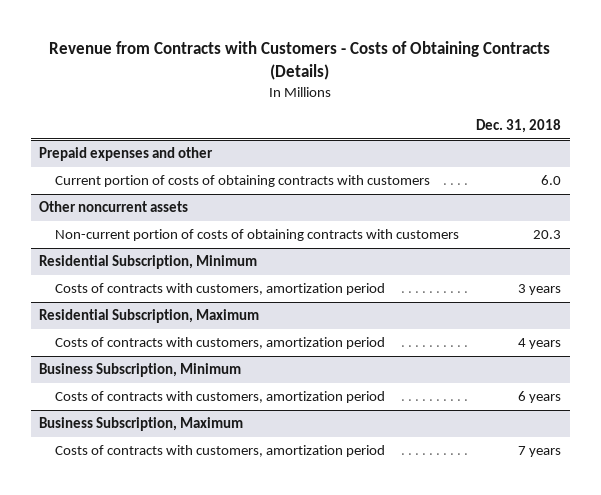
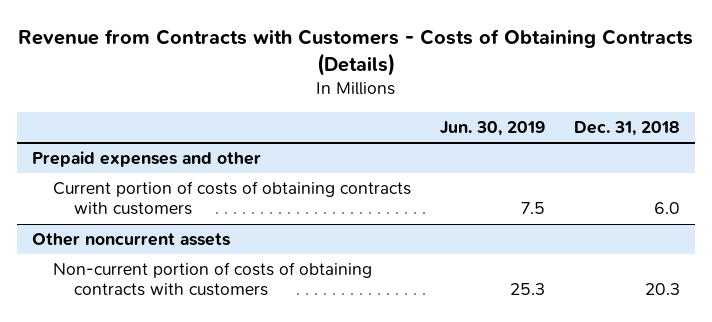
none -> [440,120,546,136] Jun. 30, 2019
[39,255,258,270] Residential Subscription, Minimum -> none
[54,283,385,296] Costs of contracts with customers, amortization period -> none
[39,309,260,324] Residential Subscription, Maximum -> none
[54,337,385,350] Costs of contracts with customers, amortization period -> none
[39,363,242,378] Business Subscription, Minimum -> none
[54,391,385,404] Costs of contracts with customers, amortization period -> none
[39,417,244,432] Business Subscription, Maximum -> none
[54,445,385,458] Costs of contracts with customers, amortization period -> none

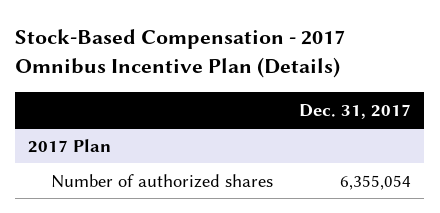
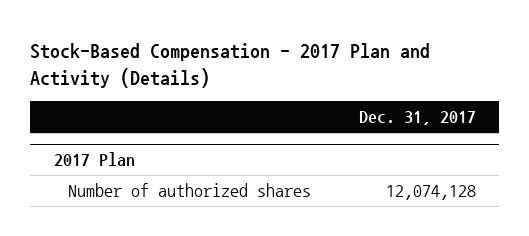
[15,29,346,79] Stock-Based Compensation - 2017 Omnibus Incentive Plan (Details) -> [29,42,430,88] Stock-Based Compensation - 2017 Plan and Activity (Details)
[340,174,412,190] 6,355,054 -> [385,185,476,201] 12,074,128

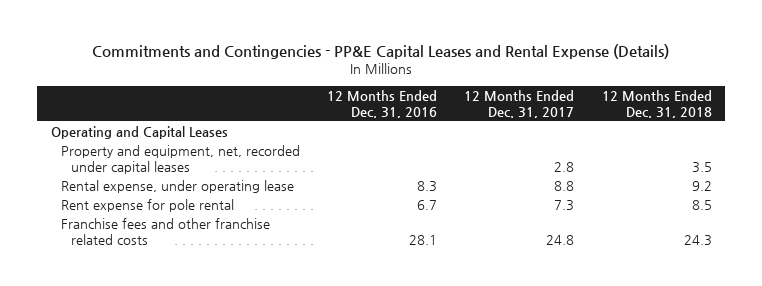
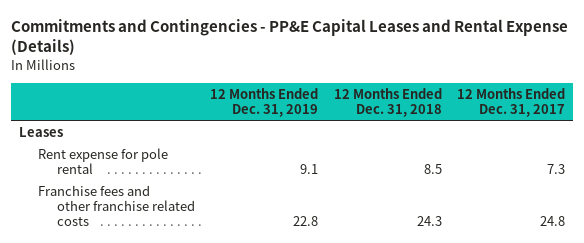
[327,90,438,118] 12 Months Ended Dec. 31, 2016 -> none
none -> [210,87,319,118] 12 Months Ended Dec. 31, 2019
[60,145,300,174] Property and equipment, net, recorded under capital leases -> none
[60,180,294,194] Rental expense, under operating lease -> none
[50,126,228,140] Operating and Capital Leases -> [18,126,63,137] Leases

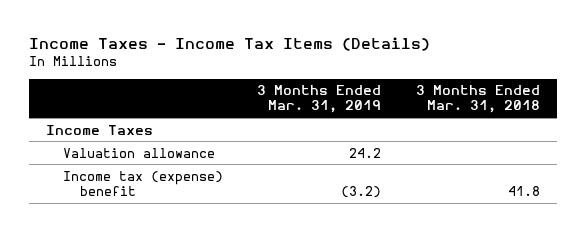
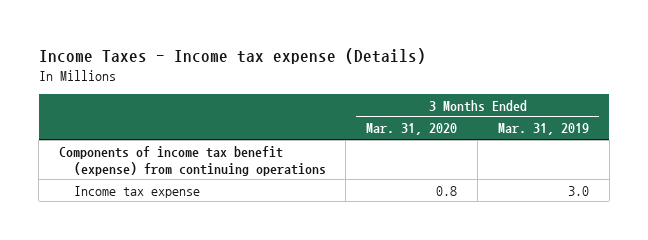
[28,36,430,51] Income Taxes - Income Tax Items (Details) -> [38,47,426,64] Income Taxes - Income tax expense (Details)
[416,85,541,114] 3 Months Ended Mar. 31, 2018 -> none
none -> [366,123,458,136] Mar. 31, 2020
[46,124,154,135] Income Taxes -> none
[62,147,215,158] Valuation allowance -> none
none -> [59,145,326,176] Components of income tax benefit (expense) from continuing operations
[62,170,223,196] Income tax (expense) benefit -> [73,185,200,198] Income tax expense
[341,185,382,198] (3.2) -> [568,185,590,196] 3.0

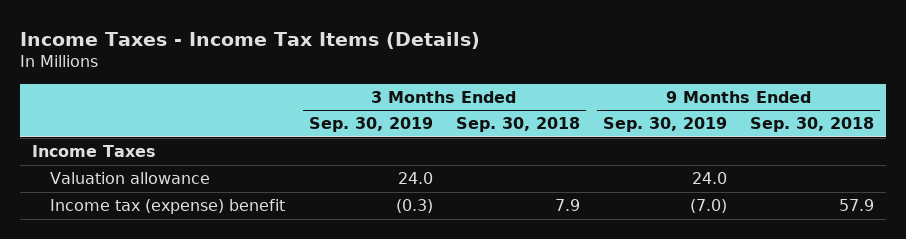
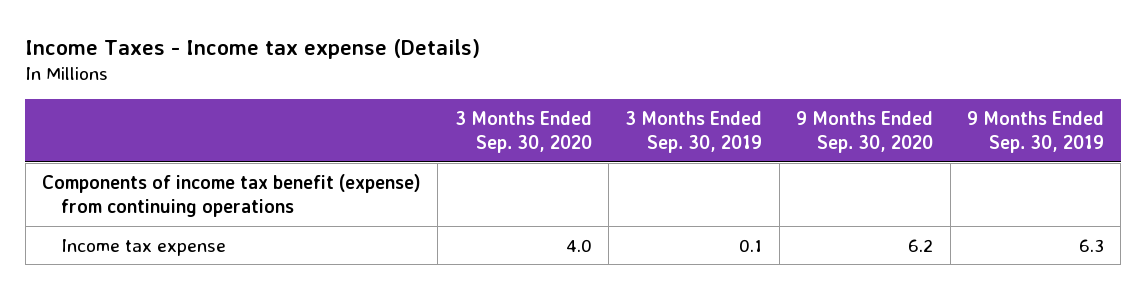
[20,31,481,49] Income Taxes - Income Tax Items (Details) -> [25,38,481,59] Income Taxes - Income tax expense (Details)
[455,117,580,133] Sep. 30, 2018 -> none
[750,117,875,133] Sep. 30, 2018 -> none
none -> [454,110,592,154] 3 Months Ended Sep. 30, 2020
none -> [796,110,934,154] 9 Months Ended Sep. 30, 2020
[31,145,156,158] Income Taxes -> none
[50,172,211,185] Valuation allowance -> none
none -> [41,173,421,218] Components of income tax benefit (expense) from continuing operations
[50,199,286,215] Income tax (expense) benefit -> [61,238,227,256] Income tax expense
[395,199,433,214] (0.3) -> [739,238,763,252] 0.1
[690,199,728,214] (7.0) -> [1078,238,1104,252] 6.3

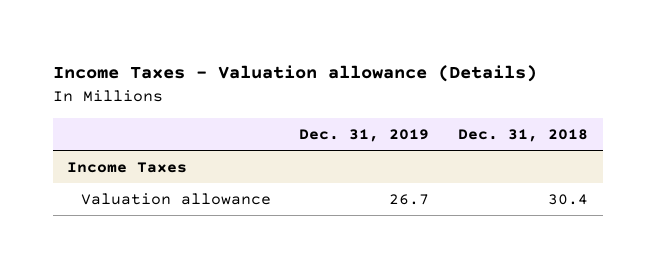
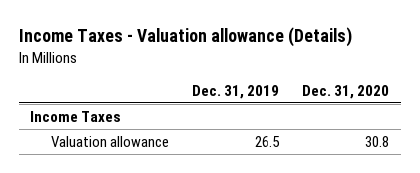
[458,128,589,142] Dec. 31, 2018 -> none
none -> [302,84,390,99] Dec. 31, 2020
[389,194,430,206] 26.7 -> [255,135,281,147] 26.5

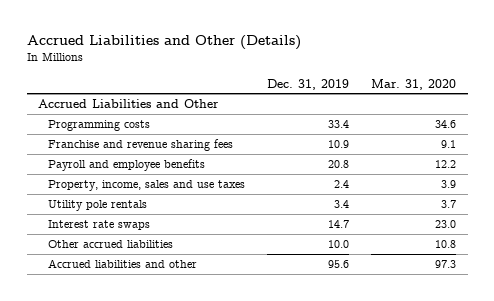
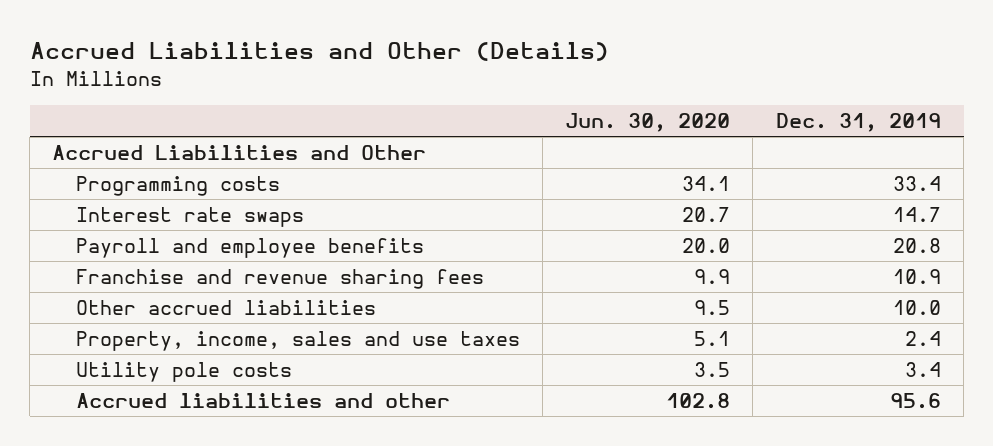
[371,78,457,90] Mar. 31, 2020 -> none
none -> [565,112,731,132] Jun. 30, 2020
[47,200,147,212] Utility pole rentals -> none
[47,159,205,172] Payroll and employee benefits -> [75,238,424,259] Payroll and employee benefits
[47,139,233,152] Franchise and revenue sharing fees -> [75,269,484,290] Franchise and revenue sharing fees
[47,180,245,192] Property, income, sales and use taxes -> [75,331,520,352] Property, income, sales and use taxes
none -> [75,362,292,383] Utility pole costs

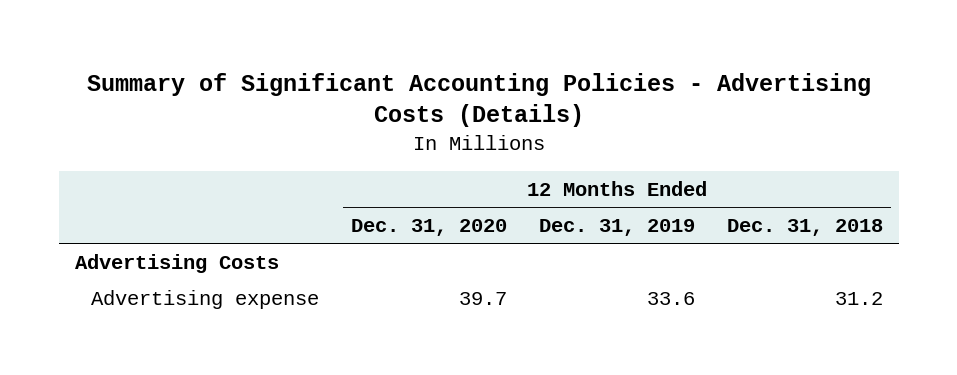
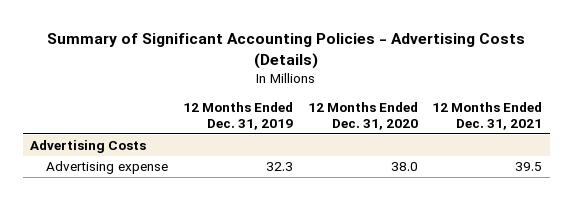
[726,219,883,237] Dec. 31, 2018 -> none
none -> [432,101,543,131] 12 Months Ended Dec. 31, 2021
[458,291,507,305] 39.7 -> [390,162,418,172] 38.0
[646,291,695,305] 33.6 -> [265,162,293,172] 32.3

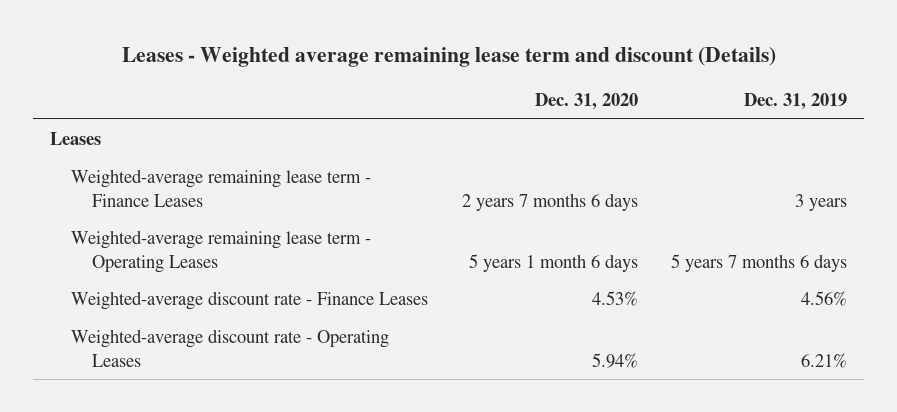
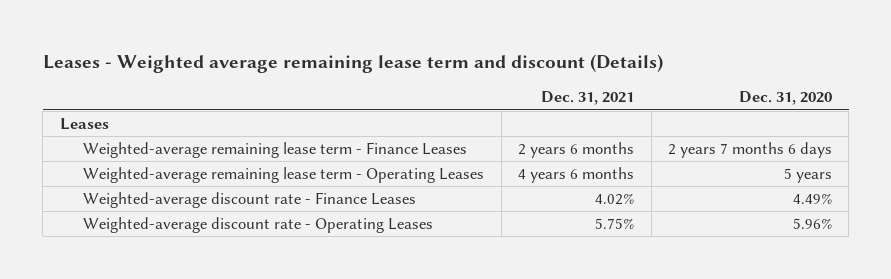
[744,93,848,111] Dec. 31, 2019 -> none
none -> [541,91,635,106] Dec. 31, 2021
[468,253,638,272] 5 years 1 month 6 days -> [783,167,832,183] 5 years
[591,291,638,307] 4.53% -> [792,192,832,204] 4.49%
[591,352,638,368] 5.94% -> [792,217,832,229] 5.96%

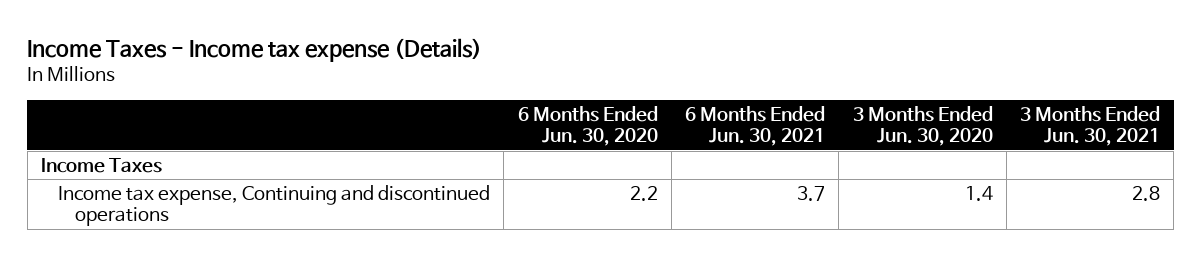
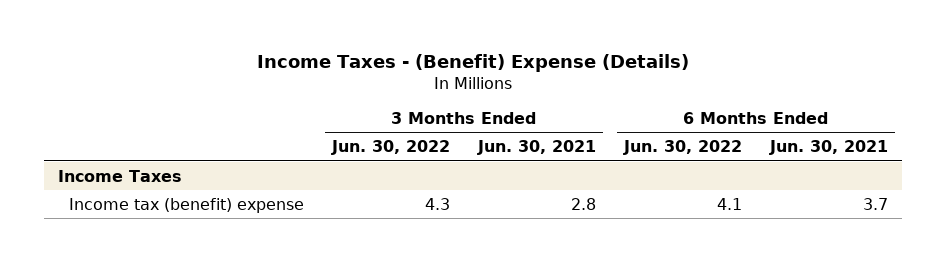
[27,38,483,63] Income Taxes - Income tax expense (Details) -> [256,53,689,72] Income Taxes - (Benefit) Expense (Details)
[517,105,658,147] 6 Months Ended Jun. 30, 2020 -> none
[852,105,993,147] 3 Months Ended Jun. 30, 2020 -> none
none -> [330,140,450,156] Jun. 30, 2022
none -> [622,140,742,156] Jun. 30, 2022
[58,184,491,227] Income tax expense, Continuing and discontinued operations -> [69,197,305,213] Income tax (benefit) expense

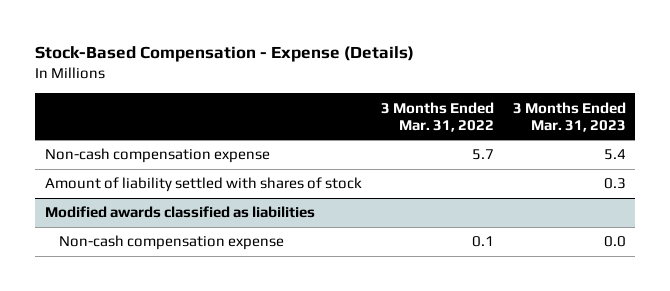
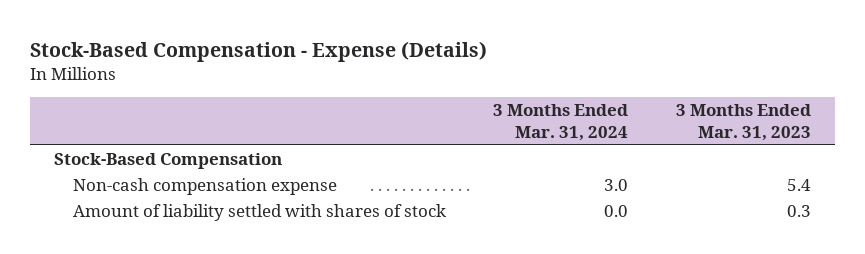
[380,101,494,132] 3 Months Ended Mar. 31, 2022 -> none
none -> [493,104,629,141] 3 Months Ended Mar. 31, 2024
none -> [54,153,283,170] Stock-Based Compensation
[44,206,315,219] Modified awards classified as liabilities -> none
[59,235,285,251] Non-cash compensation expense -> none

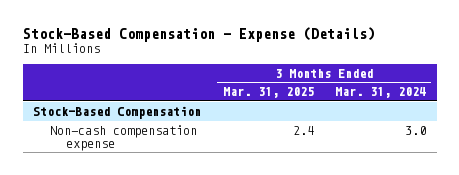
[675,104,811,141] 3 Months Ended Mar. 31, 2023 -> none
none -> [222,87,314,99] Mar. 31, 2025
[72,204,446,222] Amount of liability settled with shares of stock -> none

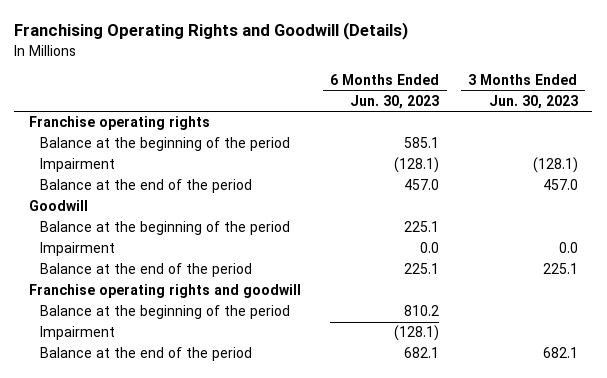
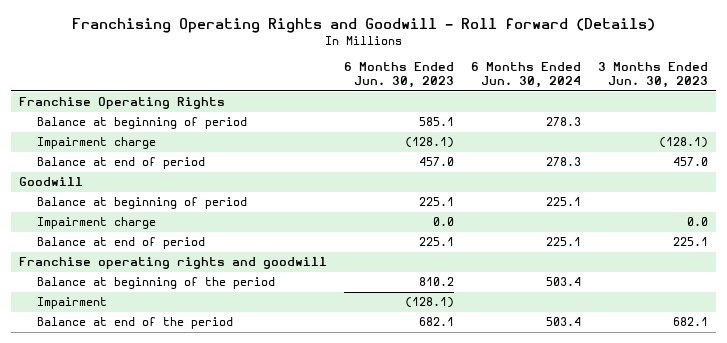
[14,22,409,41] Franchising Operating Rights and Goodwill (Details) -> [71,17,655,33] Franchising Operating Rights and Goodwill - Roll forward (Details)
none -> [470,61,581,89] 6 Months Ended Jun. 30, 2024
[28,116,210,131] Franchise operating rights -> [19,97,226,110] Franchise Operating Rights
[40,137,291,152] Balance at the beginning of the period -> [36,117,247,130] Balance at beginning of period
[40,158,116,173] Impairment -> [36,137,156,150] Impairment charge
[40,179,253,194] Balance at the end of the period -> [36,157,205,170] Balance at end of period
[40,221,291,236] Balance at the beginning of the period -> [36,197,247,210] Balance at beginning of period
[40,242,116,257] Impairment -> [36,217,156,230] Impairment charge
[40,263,253,278] Balance at the end of the period -> [36,237,205,250] Balance at end of period
[40,305,291,320] Balance at the beginning of the period -> [36,277,275,290] Balance at beginning of the period
[40,347,253,362] Balance at the end of the period -> [36,317,233,330] Balance at end of the period

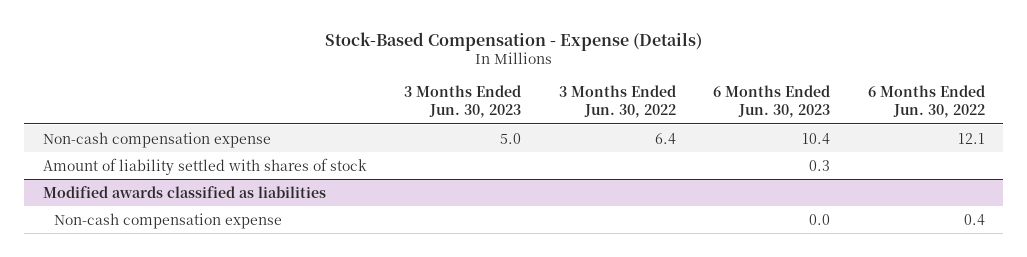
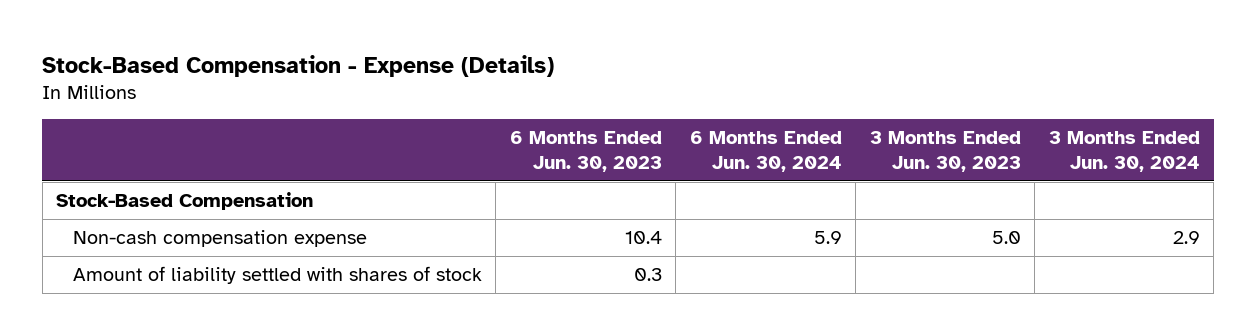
[558,85,676,119] 3 Months Ended Jun. 30, 2022 -> none
[867,85,985,119] 6 Months Ended Jun. 30, 2022 -> none
none -> [689,131,842,172] 6 Months Ended Jun. 30, 2024
none -> [1048,131,1200,172] 3 Months Ended Jun. 30, 2024
none -> [56,192,314,211] Stock-Based Compensation
[42,185,326,198] Modified awards classified as liabilities -> none
[53,212,282,229] Non-cash compensation expense -> none

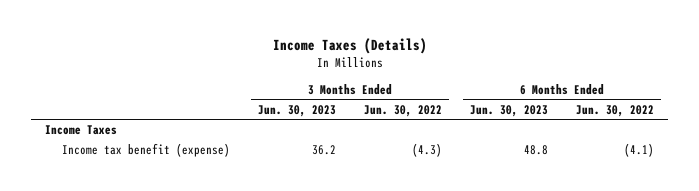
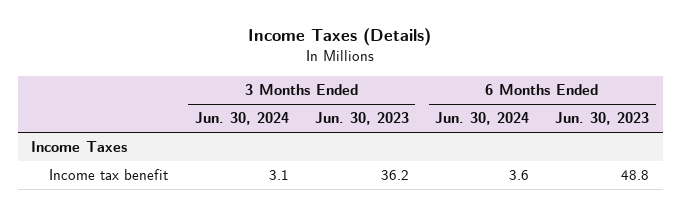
[364,104,443,117] Jun. 30, 2022 -> none
[576,104,655,117] Jun. 30, 2022 -> none
none -> [194,112,289,126] Jun. 30, 2024
none -> [435,112,530,126] Jun. 30, 2024
[62,143,231,158] Income tax benefit (expense) -> [49,169,169,181] Income tax benefit

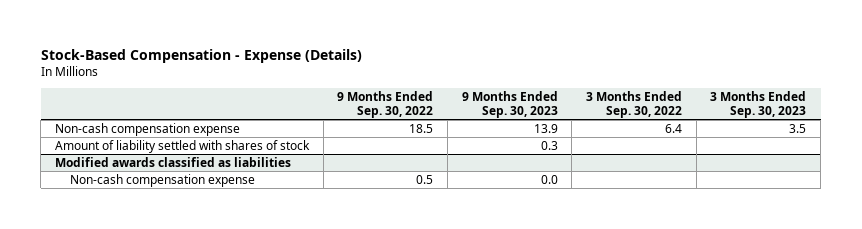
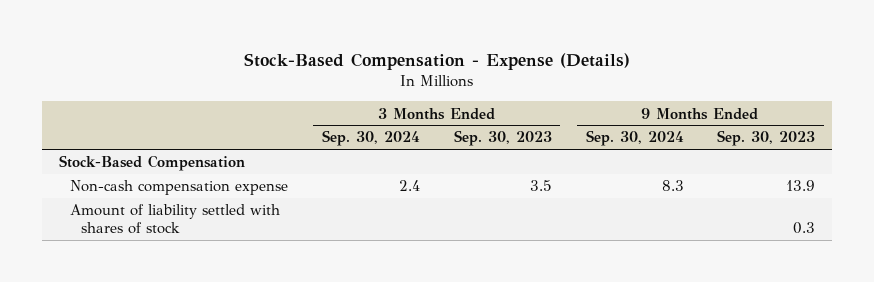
[337,91,434,119] 9 Months Ended Sep. 30, 2022 -> none
[586,91,683,119] 3 Months Ended Sep. 30, 2022 -> none
none -> [321,130,420,147] Sep. 30, 2024
none -> [585,130,684,147] Sep. 30, 2024
none -> [58,155,245,172] Stock-Based Compensation
[55,156,292,167] Modified awards classified as liabilities -> none
[69,173,255,187] Non-cash compensation expense -> none

